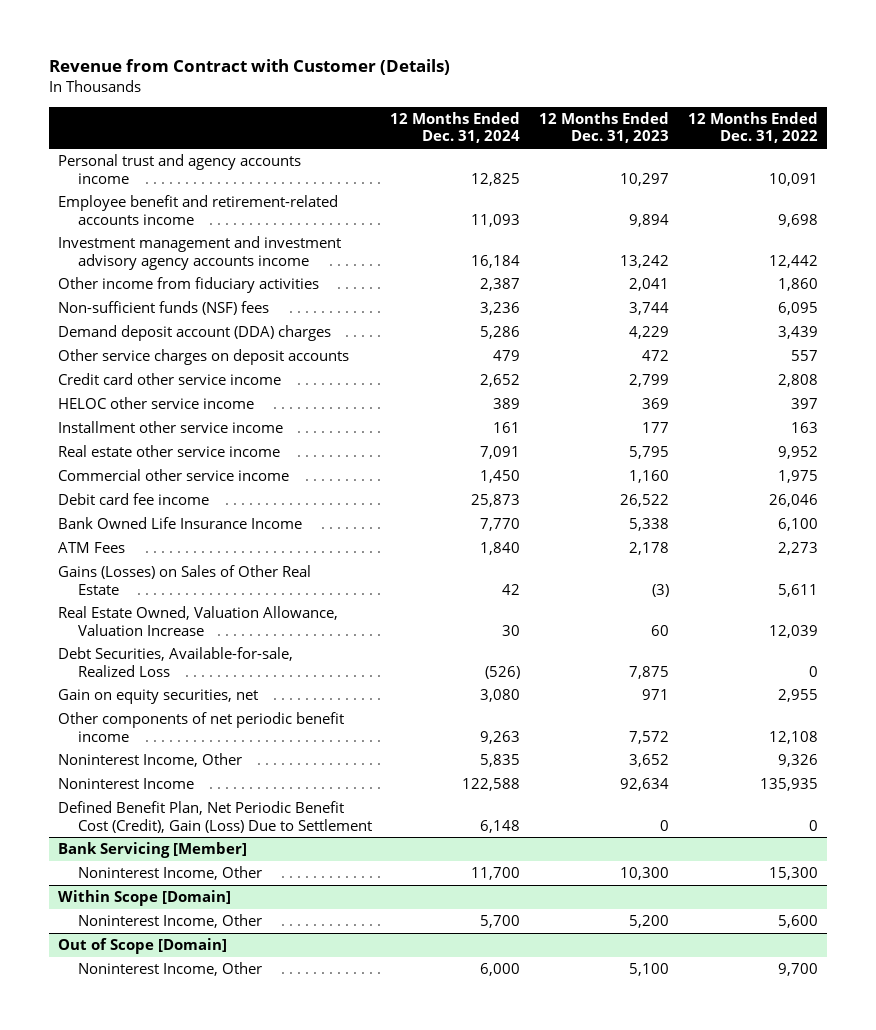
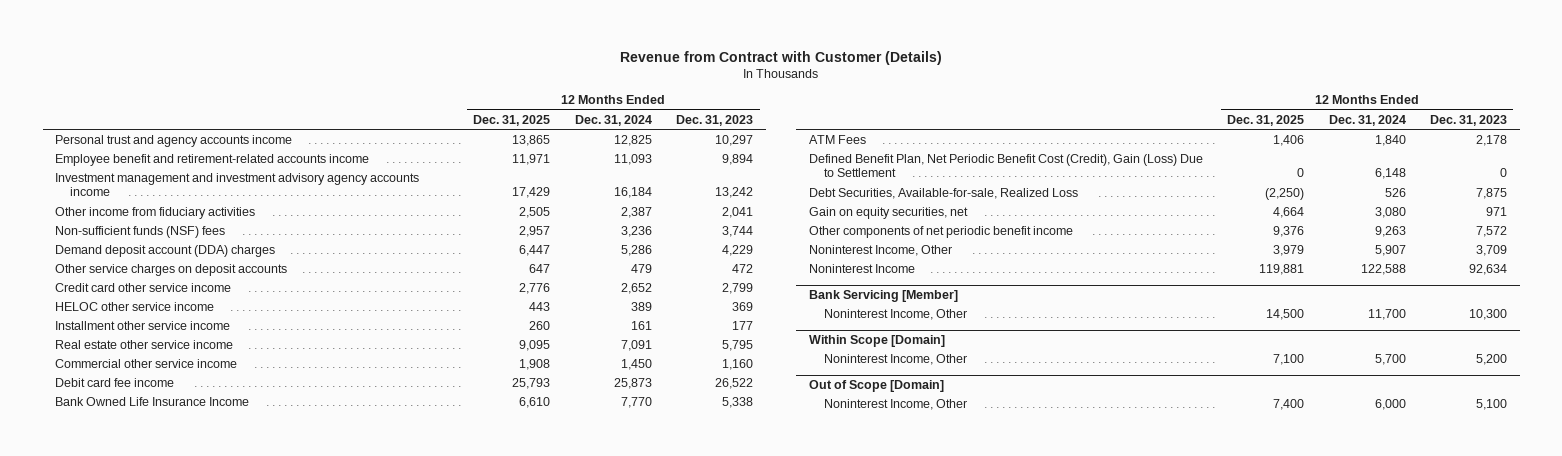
[687,111,818,144] 12 Months Ended Dec. 31, 2022 -> none
none -> [473,114,551,126] Dec. 31, 2025
[58,565,312,595] Gains (Losses) on Sales of Other Real Estate -> none
[58,606,339,636] Real Estate Owned, Valuation Allowance, Valuation Increase -> none
[58,801,372,833] Defined Benefit Plan, Net Periodic Benefit Cost (Credit), Gain (Loss) Due to Settlement -> [808,153,1203,178] Defined Benefit Plan, Net Periodic Benefit Cost (Credit), Gain (Loss) Due to Settlement
[485,665,521,679] (526) -> [1384,187,1406,197] 526
[480,754,521,768] 5,835 -> [1374,244,1406,256] 5,907
[628,754,669,768] 3,652 -> [1476,244,1508,256] 3,709

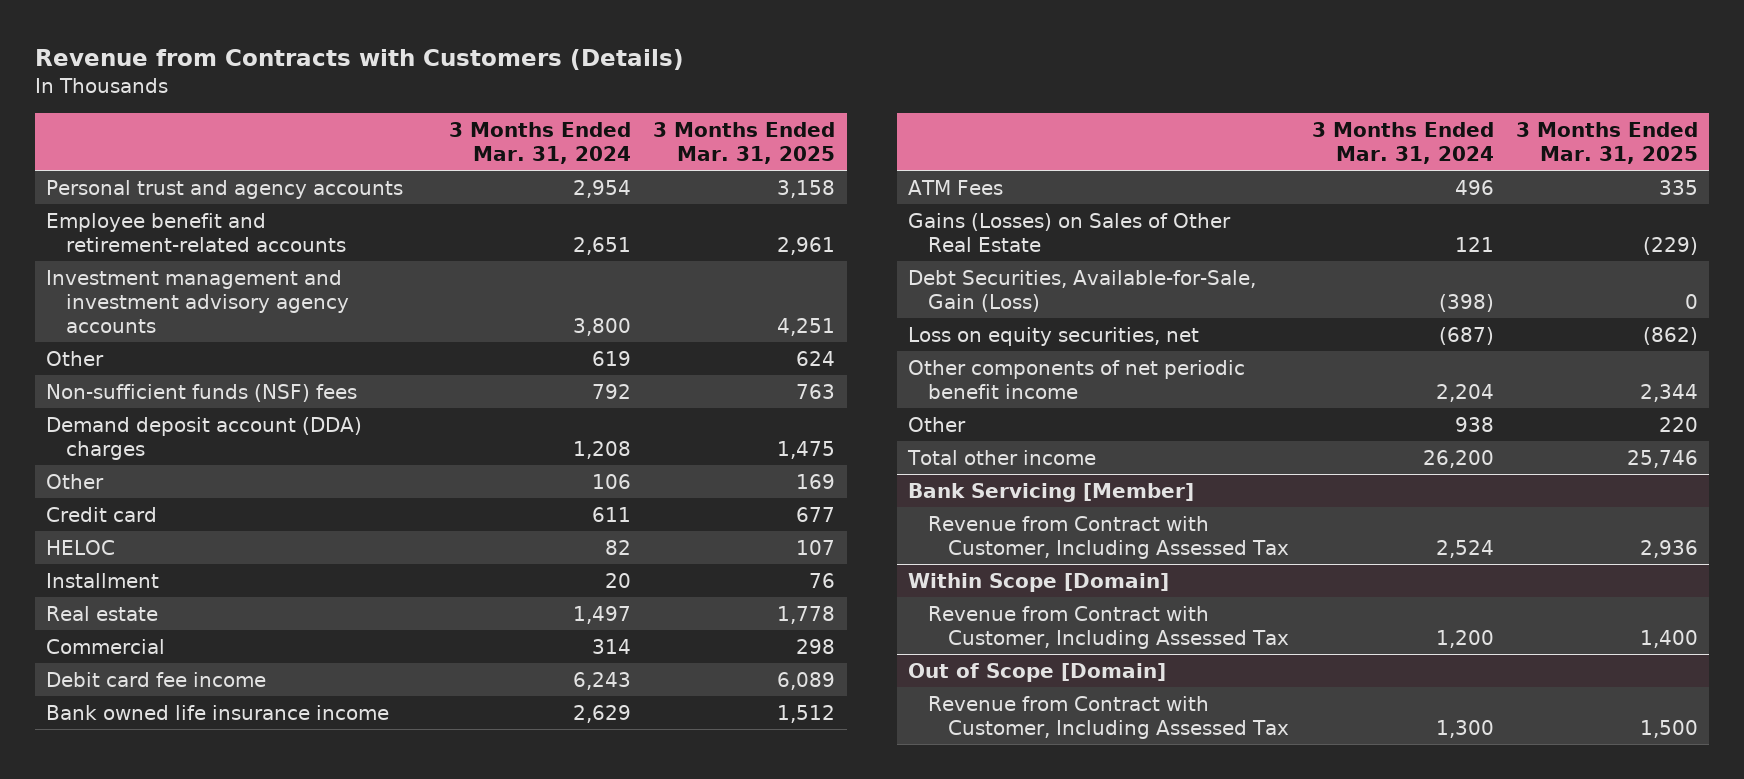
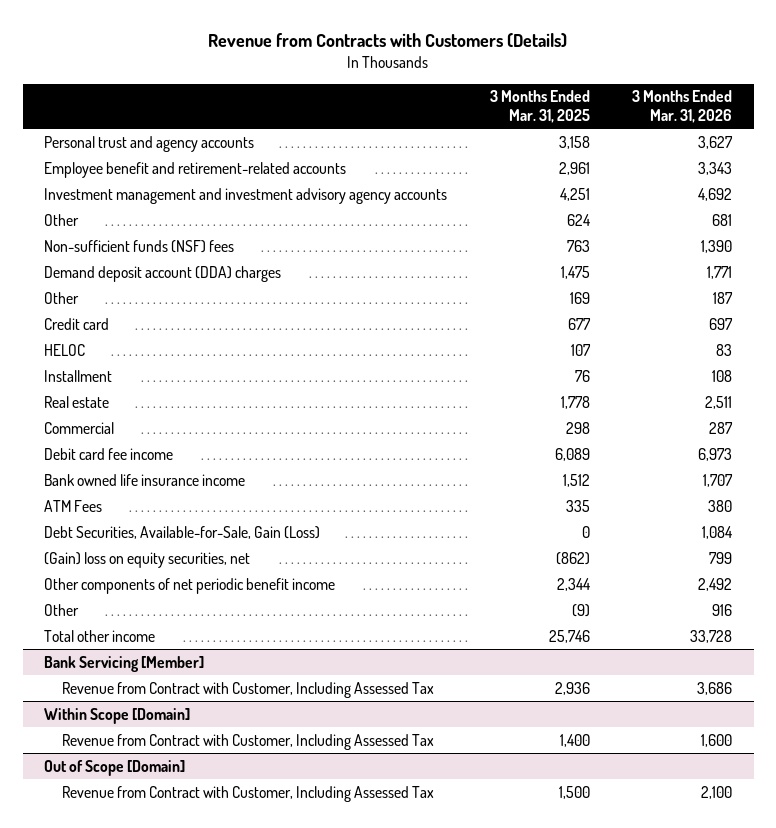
[449,121,632,165] 3 Months Ended Mar. 31, 2024 -> none
none -> [632,90,733,124] 3 Months Ended Mar. 31, 2026
[908,212,1232,252] Gains (Losses) on Sales of Other Real Estate -> none
[908,326,1200,346] Loss on equity securities, net -> [44,551,251,568] (Gain) loss on equity securities, net
[1658,416,1698,432] 220 -> [571,603,590,617] (9)

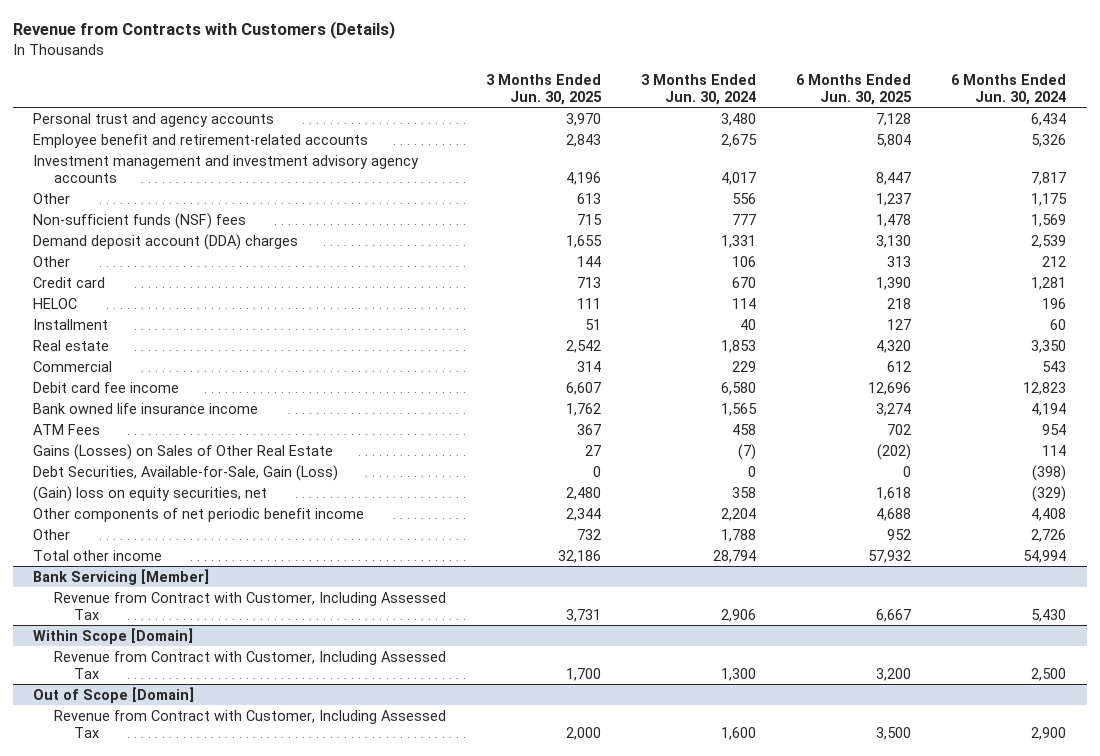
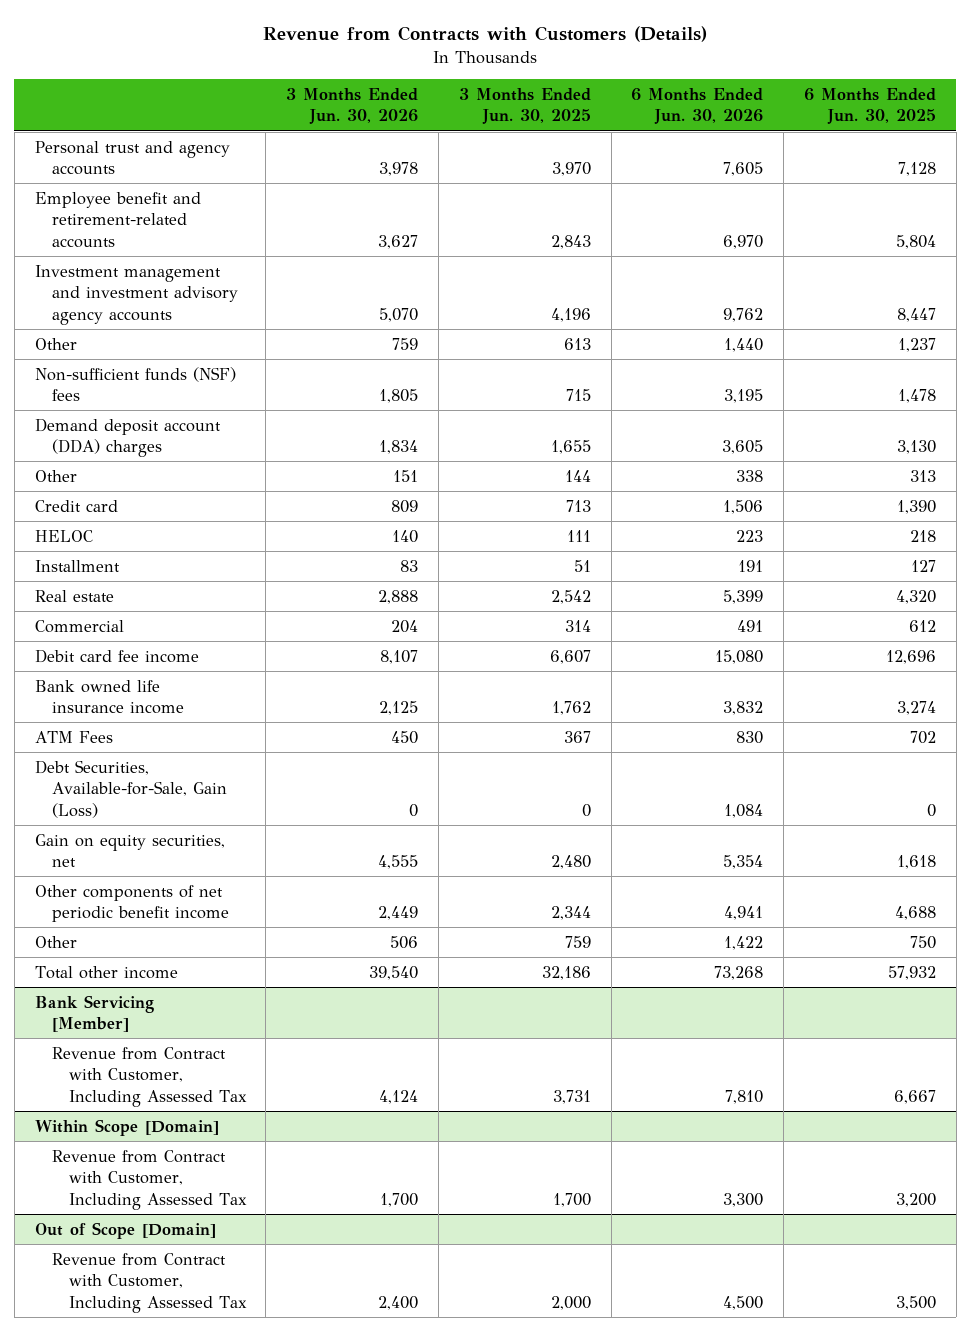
[641,73,757,105] 3 Months Ended Jun. 30, 2024 -> none
[951,73,1067,105] 6 Months Ended Jun. 30, 2024 -> none
none -> [286,88,419,125] 3 Months Ended Jun. 30, 2026
none -> [631,88,764,125] 6 Months Ended Jun. 30, 2026
[33,443,334,460] Gains (Losses) on Sales of Other Real Estate -> none
[33,485,268,502] (Gain) loss on equity securities, net -> [34,833,225,868] Gain on equity securities, net
[576,528,601,540] 732 -> [564,935,591,948] 759
[887,528,912,540] 952 -> [910,935,937,949] 750

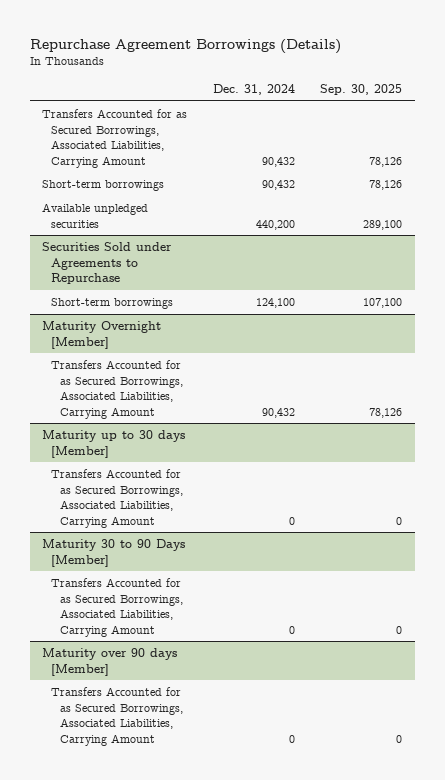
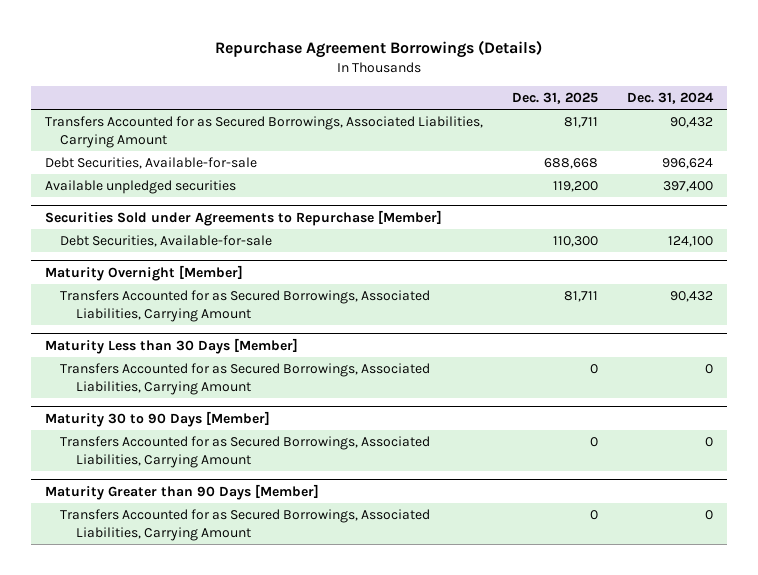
[320,84,403,96] Sep. 30, 2025 -> none
none -> [511,91,598,104] Dec. 31, 2025
[42,180,165,192] Short-term borrowings -> none
none -> [45,156,258,169] Debt Securities, Available-for-sale
[255,219,295,230] 440,200 -> [662,180,713,192] 397,400
[42,242,173,285] Securities Sold under Agreements to Repurchase -> [45,209,443,226] Securities Sold under Agreements to Repurchase [Member]
[51,298,174,310] Short-term borrowings -> [60,234,273,247] Debt Securities, Available-for-sale
[42,430,186,458] Maturity up to 30 days [Member] -> [45,337,299,354] Maturity Less than 30 Days [Member]
[42,648,178,676] Maturity over 90 days [Member] -> [45,483,320,500] Maturity Greater than 90 Days [Member]

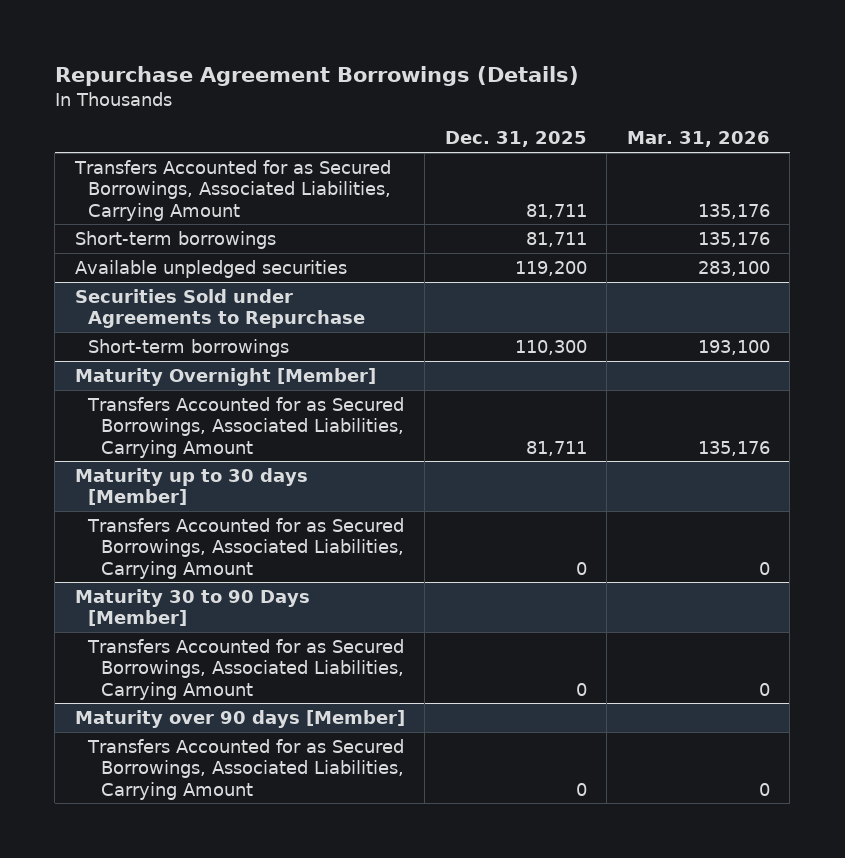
[626,91,714,104] Dec. 31, 2024 -> none
none -> [626,131,770,148] Mar. 31, 2026
[45,156,258,169] Debt Securities, Available-for-sale -> none
none -> [74,230,276,249] Short-term borrowings
[45,209,443,226] Securities Sold under Agreements to Repurchase [Member] -> [74,288,366,329] Securities Sold under Agreements to Repurchase
[60,234,273,247] Debt Securities, Available-for-sale -> [88,338,290,357] Short-term borrowings
[45,337,299,354] Maturity Less than 30 Days [Member] -> [74,467,308,506] Maturity up to 30 days [Member]
[45,483,320,500] Maturity Greater than 90 Days [Member] -> [74,709,405,728] Maturity over 90 days [Member]

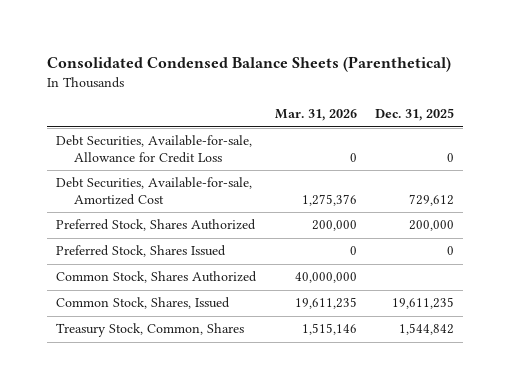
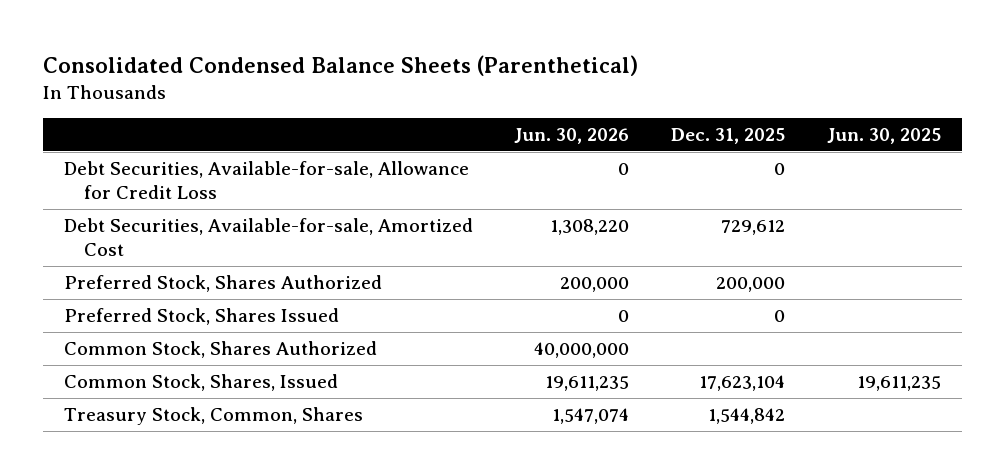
[274,109,357,122] Mar. 31, 2026 -> none
none -> [514,127,630,144] Jun. 30, 2026
none -> [826,127,941,144] Jun. 30, 2025
[391,297,454,310] 19,611,235 -> [699,375,786,392] 17,623,104

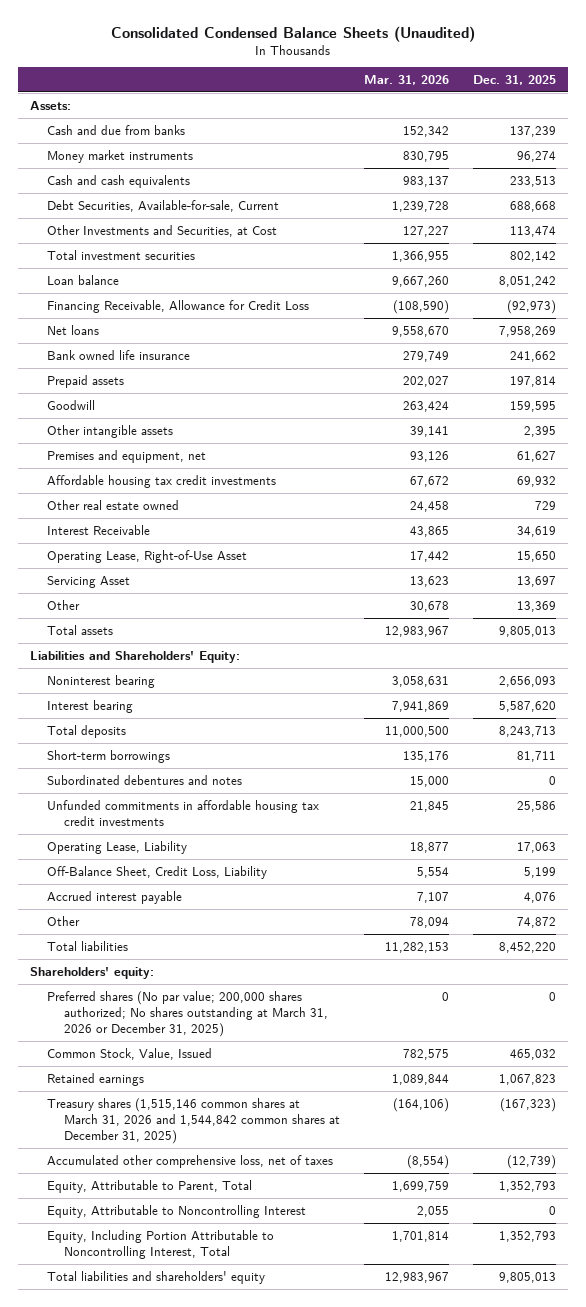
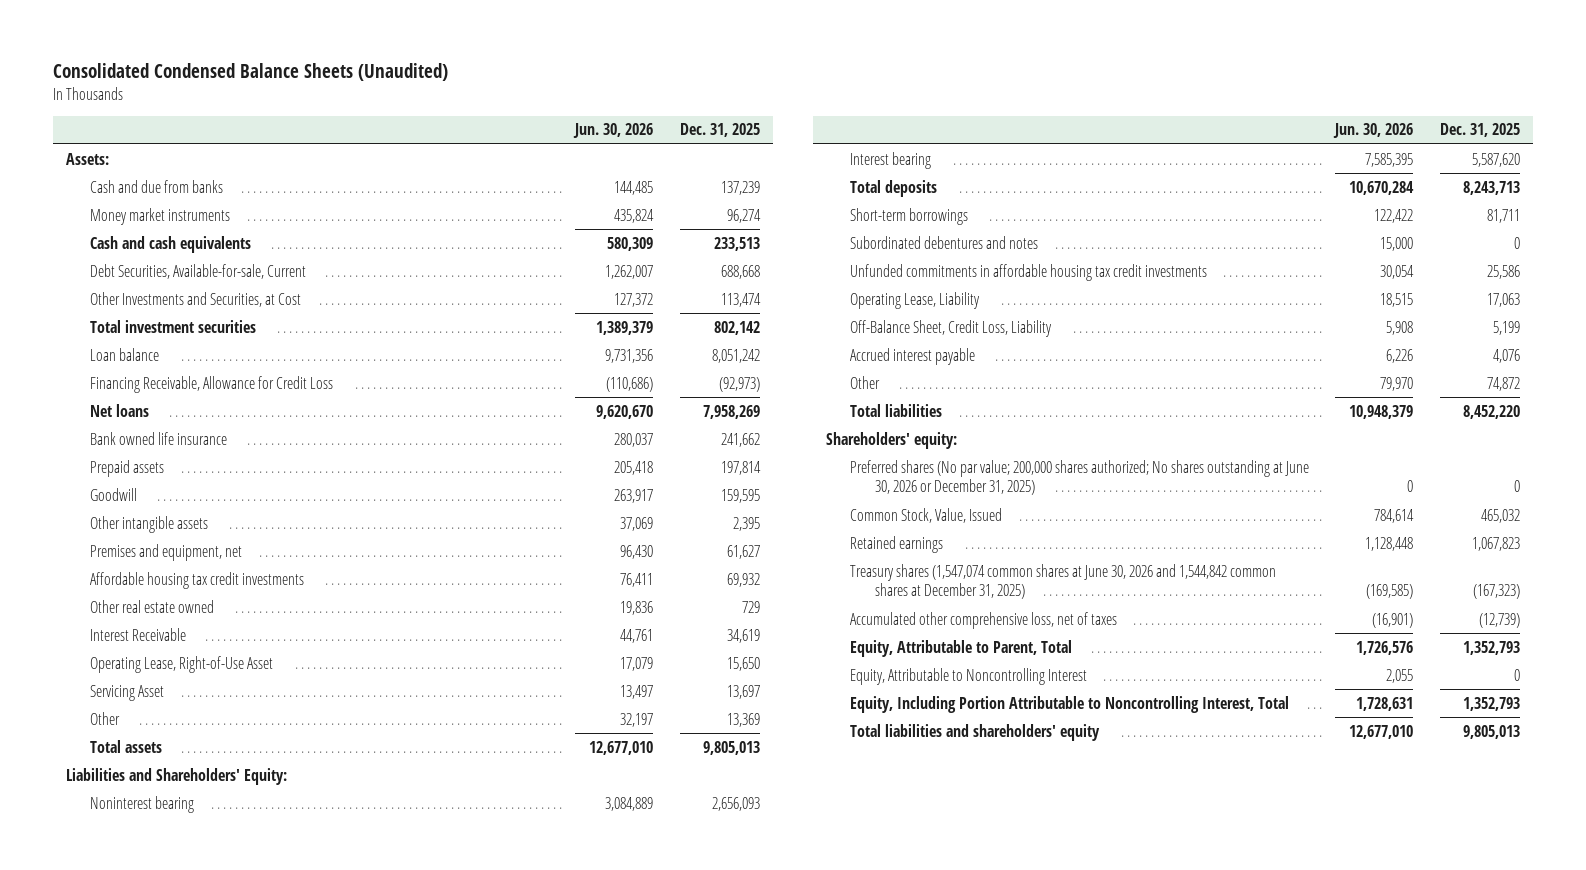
[363,74,449,85] Mar. 31, 2026 -> none
none -> [573,123,654,139] Jun. 30, 2026
[47,990,328,1037] Preferred shares (No par value; 200,000 shares authorized; No shares outstanding at March 31, 2026 or December 31, 2025) -> [850,459,1310,496] Preferred shares (No par value; 200,000 shares authorized; No shares outstanding at June 30, 2026 or December 31, 2025)
[47,1097,340,1144] Treasury shares (1,515,146 common shares at March 31, 2026 and 1,544,842 common shares at December 31, 2025) -> [850,563,1277,600] Treasury shares (1,547,074 common shares at June 30, 2026 and 1,544,842 common shares at December 31, 2025)

